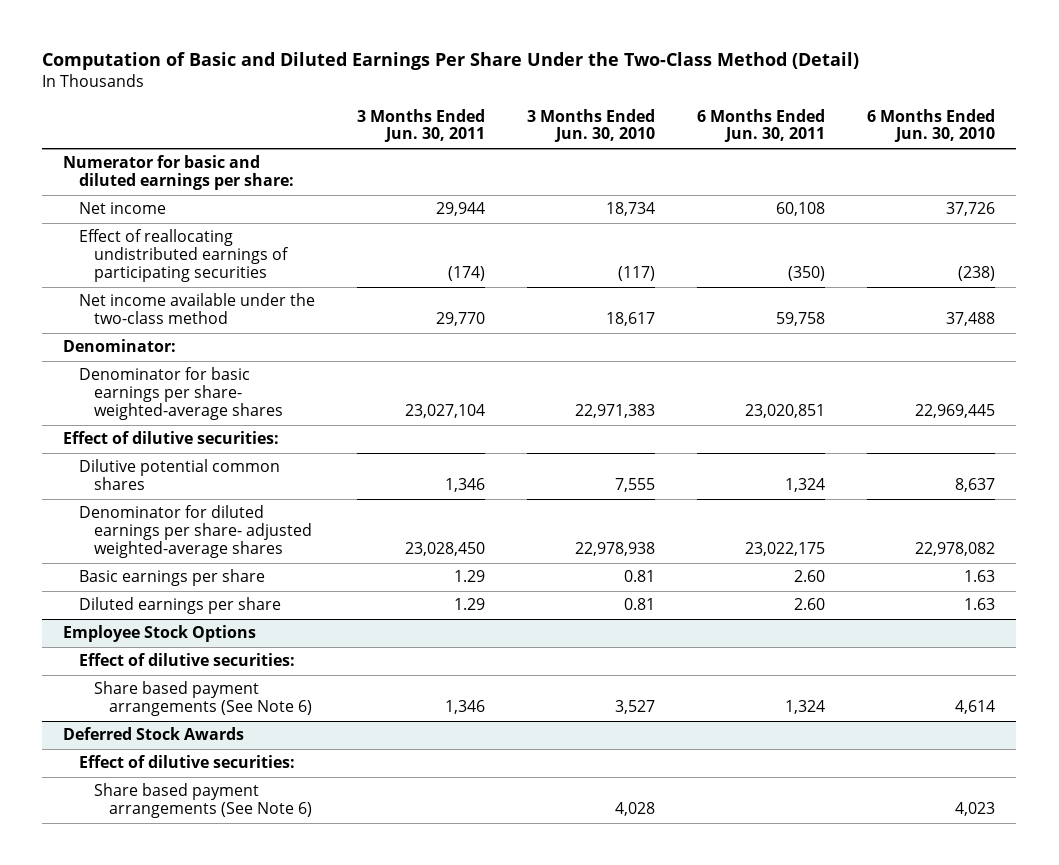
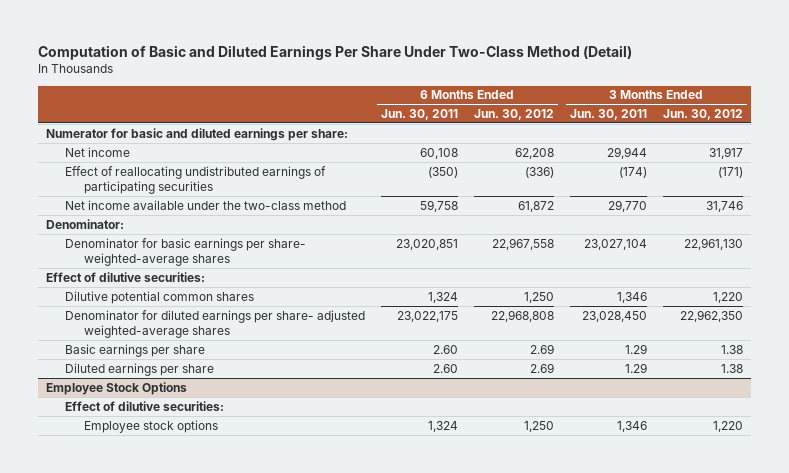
[42,52,860,71] Computation of Basic and Diluted Earnings Per Share Under the Two-Class Method (Detail) -> [37,44,632,60] Computation of Basic and Diluted Earnings Per Share Under Two-Class Method (Detail)
[526,108,655,143] 3 Months Ended Jun. 30, 2010 -> none
[867,108,996,143] 6 Months Ended Jun. 30, 2010 -> none
none -> [473,108,554,120] Jun. 30, 2012
none -> [662,108,743,120] Jun. 30, 2012
[63,727,245,741] Deferred Stock Awards -> none
[78,755,295,769] Effect of dilutive securities: -> none
[94,783,313,819] Share based payment arrangements (See Note 6) -> none
[94,681,313,717] Share based payment arrangements (See Note 6) -> [83,419,218,433] Employee stock options

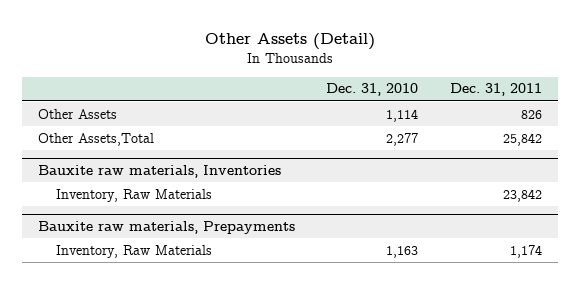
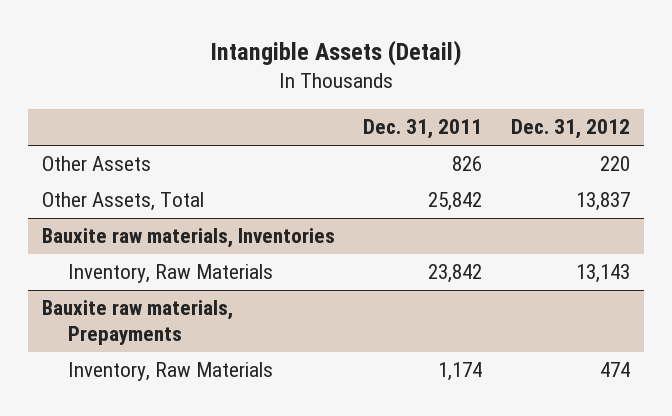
[204,33,375,51] Other Assets (Detail) -> [209,40,462,67] Intangible Assets (Detail)
[326,83,419,97] Dec. 31, 2010 -> none
none -> [510,119,630,140] Dec. 31, 2012
[38,132,155,146] Other Assets,Total -> [42,192,205,212] Other Assets, Total

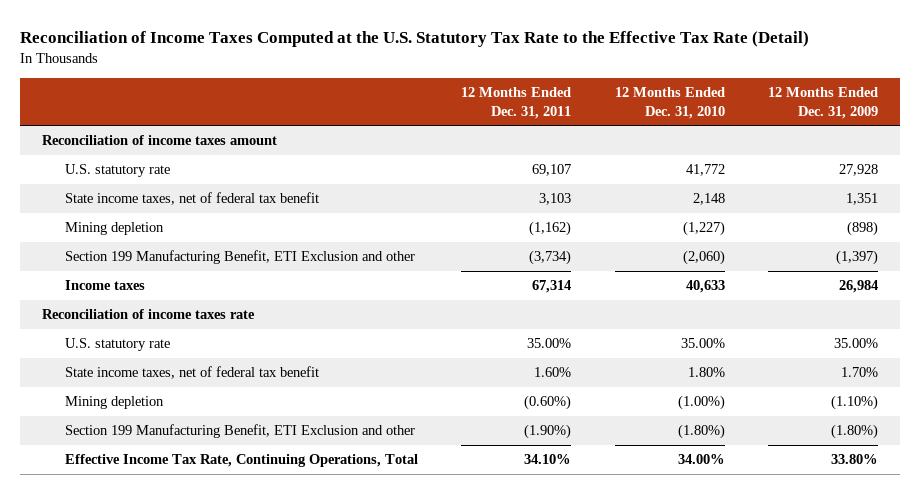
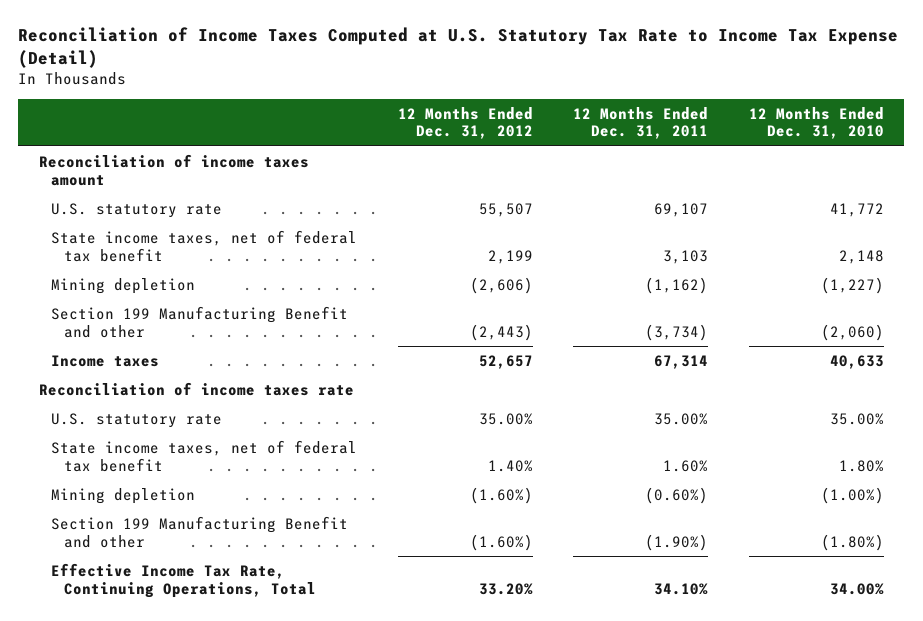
[20,31,810,48] Reconciliation of Income Taxes Computed at the U.S. Statutory Tax Rate to the Effective Tax Rate (Detail) -> [18,27,899,69] Reconciliation of Income Taxes Computed at U.S. Statutory Tax Rate to Income Tax Expense (Detail)
[768,86,879,119] 12 Months Ended Dec. 31, 2009 -> none
none -> [397,106,533,140] 12 Months Ended Dec. 31, 2012
[64,250,415,265] Section 199 Manufacturing Benefit, ETI Exclusion and other -> [51,305,349,338] Section 199 Manufacturing Benefit and other
[64,424,415,439] Section 199 Manufacturing Benefit, ETI Exclusion and other -> [51,515,349,548] Section 199 Manufacturing Benefit and other

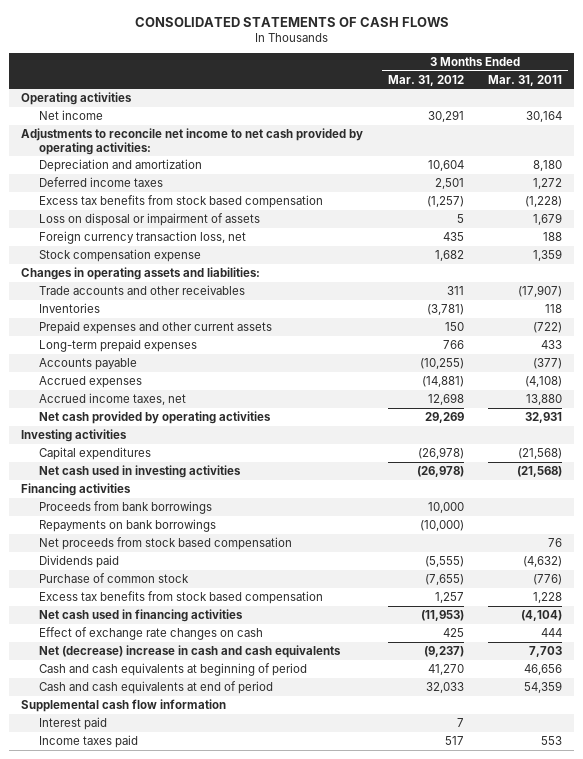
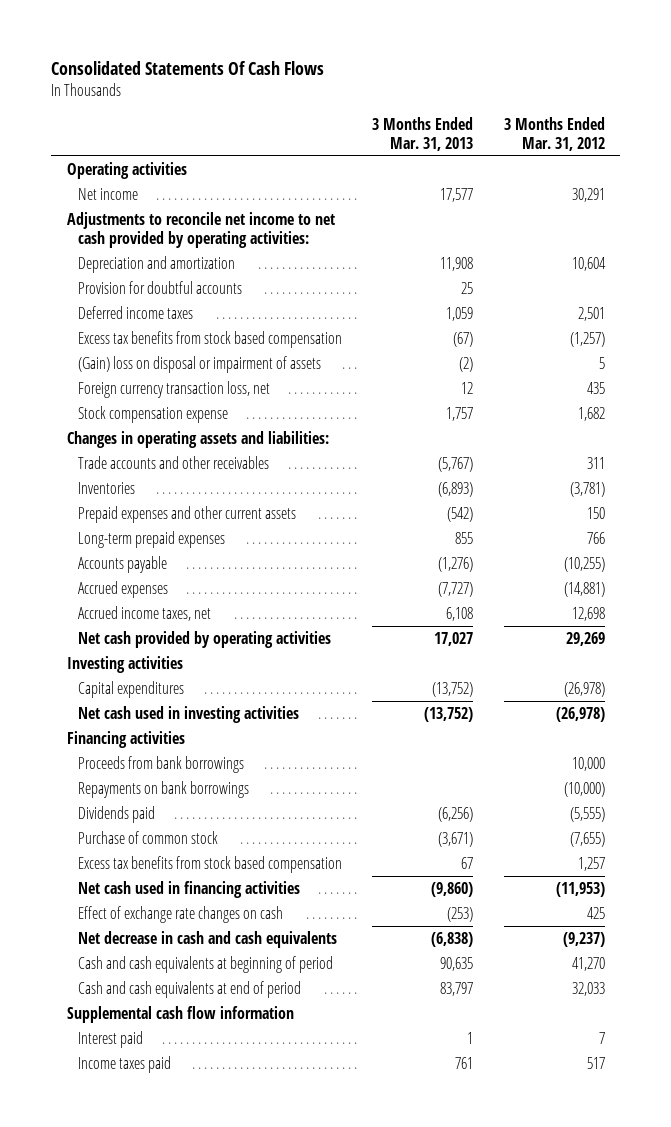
[134,16,449,27] CONSOLIDATED STATEMENTS OF CASH FLOWS -> [51,61,325,76] Consolidated Statements Of Cash Flows
[488,74,563,86] Mar. 31, 2011 -> none
none -> [372,116,474,151] 3 Months Ended Mar. 31, 2013
none -> [77,281,242,295] Provision for doubtful accounts
[38,212,260,226] Loss on disposal or impairment of assets -> [77,356,321,374] (Gain) loss on disposal or impairment of assets
[38,536,292,550] Net proceeds from stock based compensation -> none
[38,644,341,658] Net (decrease) increase in cash and cash equivalents -> [77,931,337,949] Net decrease in cash and cash equivalents

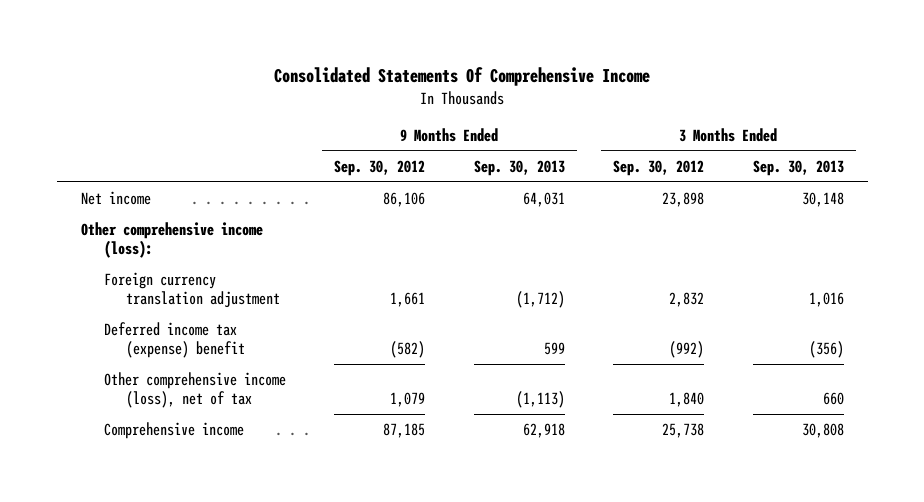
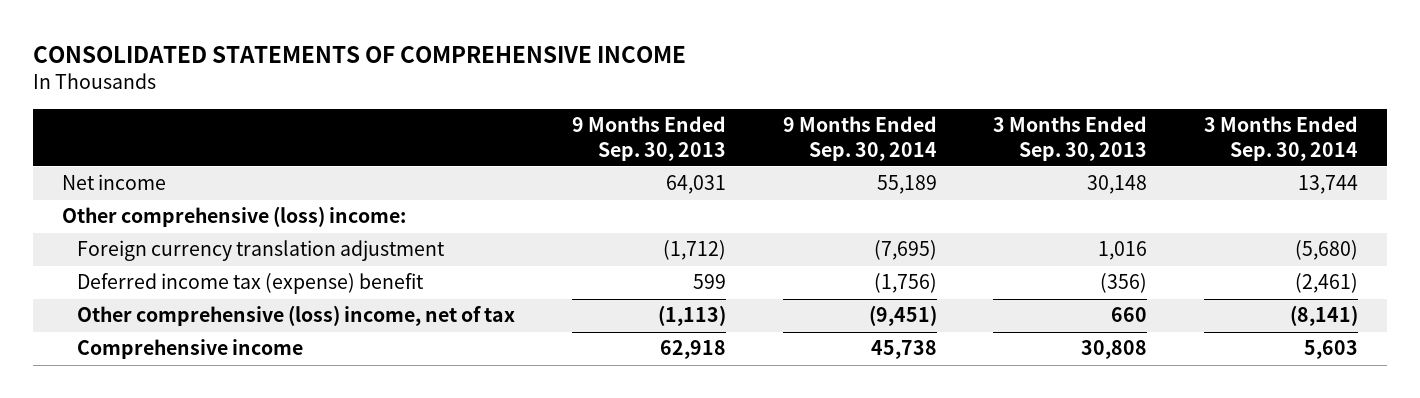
[274,66,651,86] Consolidated Statements Of Comprehensive Income -> [33,46,687,64] CONSOLIDATED STATEMENTS OF COMPREHENSIVE INCOME
[334,159,426,176] Sep. 30, 2012 -> none
[613,159,705,176] Sep. 30, 2012 -> none
none -> [782,115,937,161] 9 Months Ended Sep. 30, 2014
none -> [1204,115,1359,161] 3 Months Ended Sep. 30, 2014
[80,222,263,258] Other comprehensive income (loss): -> [61,206,406,228] Other comprehensive (loss) income:
[103,372,286,408] Other comprehensive income (loss), net of tax -> [76,305,515,327] Other comprehensive (loss) income, net of tax

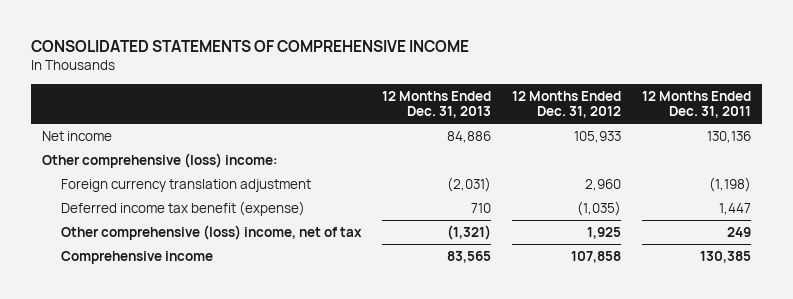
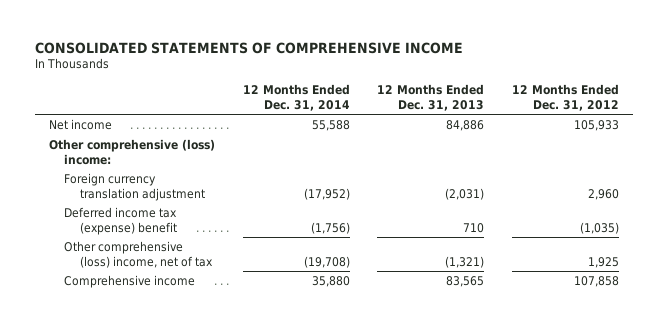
[642,90,752,119] 12 Months Ended Dec. 31, 2011 -> none
none -> [242,84,350,111] 12 Months Ended Dec. 31, 2014
[60,200,305,216] Deferred income tax benefit (expense) -> [64,207,178,235] Deferred income tax (expense) benefit

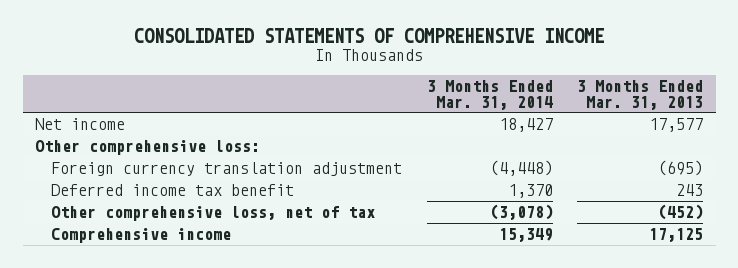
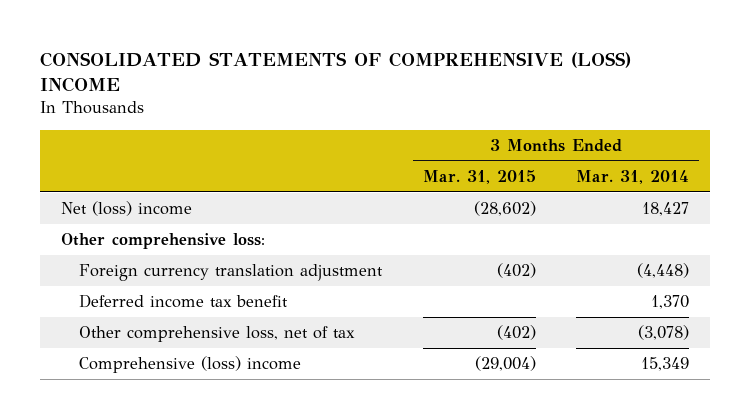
[134,28,605,44] CONSOLIDATED STATEMENTS OF COMPREHENSIVE INCOME -> [40,51,632,93] CONSOLIDATED STATEMENTS OF COMPREHENSIVE (LOSS) INCOME
[577,79,704,110] 3 Months Ended Mar. 31, 2013 -> none
none -> [422,169,536,184] Mar. 31, 2015
[34,117,125,130] Net income -> [60,201,192,217] Net (loss) income
[50,227,231,243] Comprehensive income -> [79,356,302,374] Comprehensive (loss) income

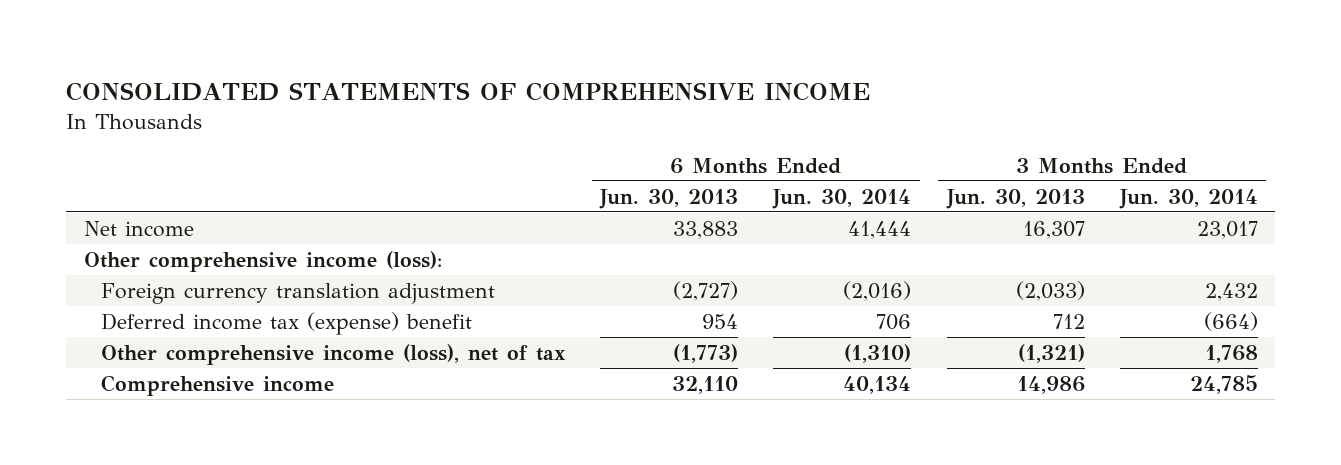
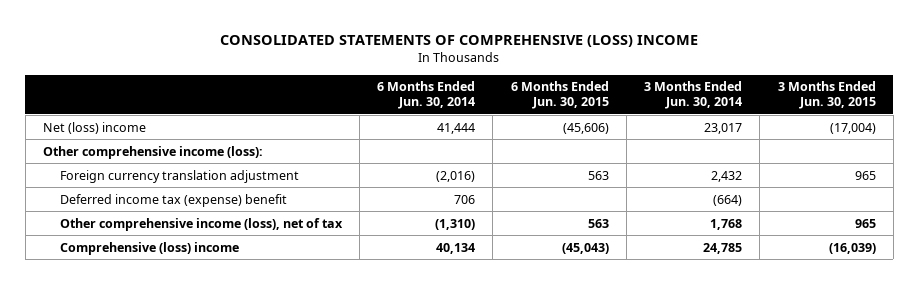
[66,81,871,101] CONSOLIDATED STATEMENTS OF COMPREHENSIVE INCOME -> [220,34,699,47] CONSOLIDATED STATEMENTS OF COMPREHENSIVE (LOSS) INCOME
[599,188,739,209] Jun. 30, 2013 -> none
[945,188,1085,209] Jun. 30, 2013 -> none
none -> [510,81,609,110] 6 Months Ended Jun. 30, 2015
none -> [777,81,876,110] 3 Months Ended Jun. 30, 2015
[83,220,194,237] Net income -> [42,121,146,134] Net (loss) income
[101,374,335,396] Comprehensive income -> [59,241,239,255] Comprehensive (loss) income

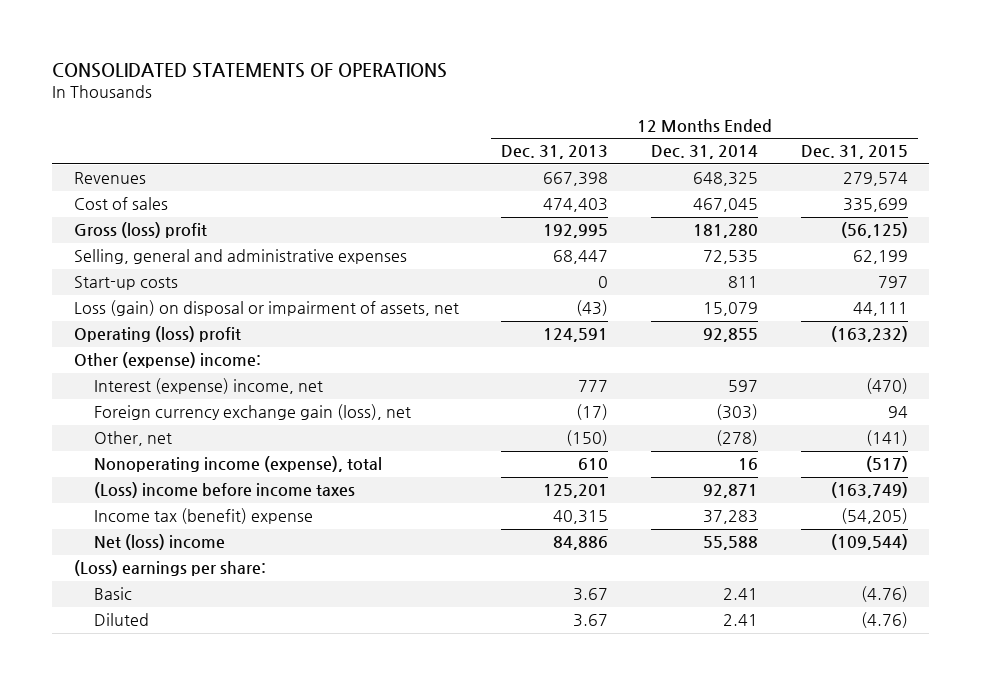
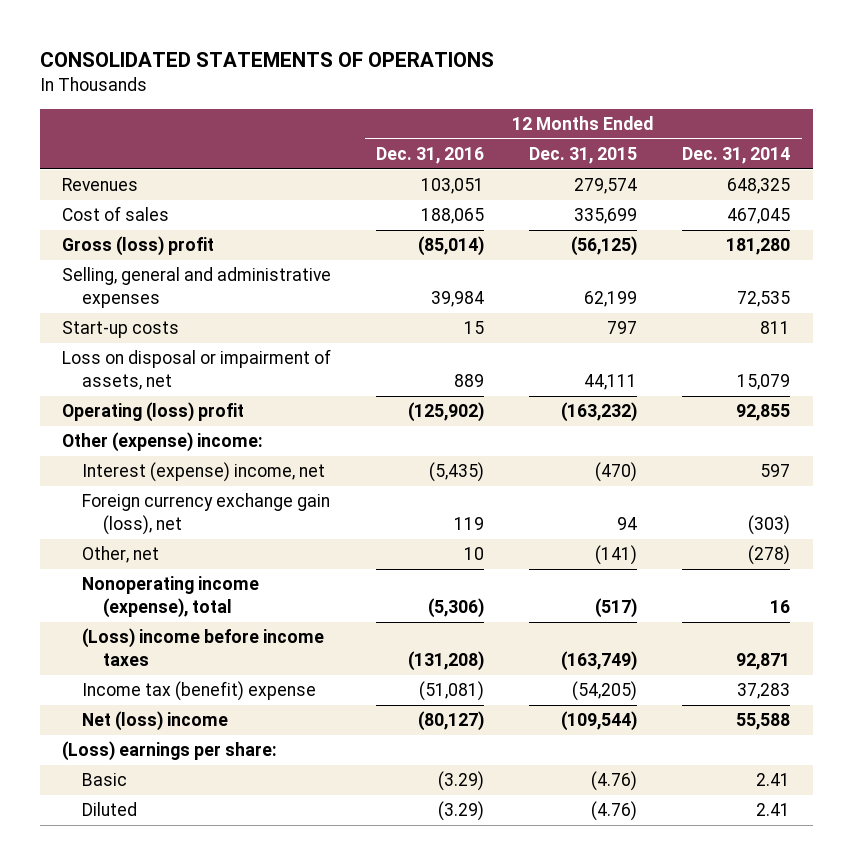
[501,145,609,160] Dec. 31, 2013 -> none
none -> [376,147,485,165] Dec. 31, 2016
[73,300,459,317] Loss (gain) on disposal or impairment of assets, net -> [62,349,332,391] Loss on disposal or impairment of assets, net

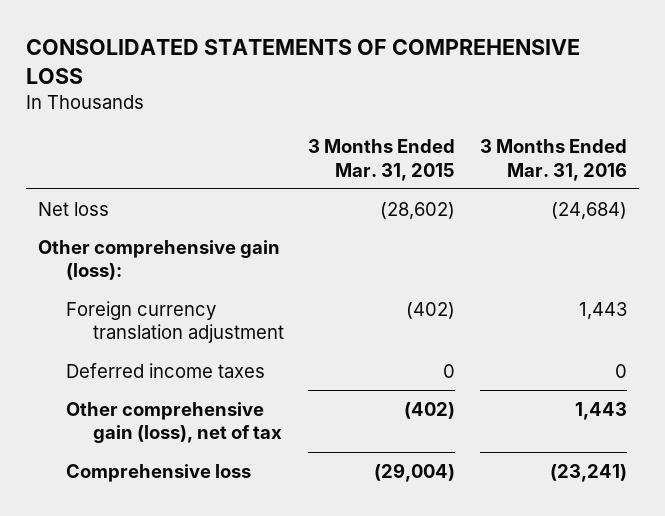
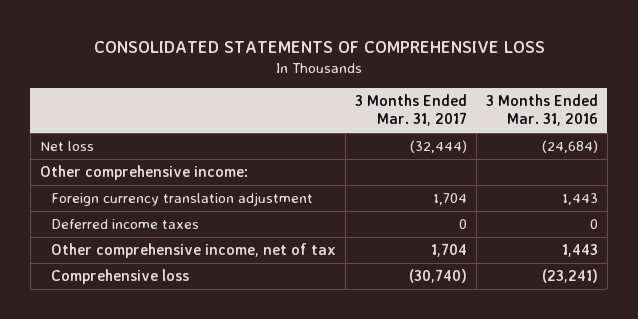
[308,138,456,181] 3 Months Ended Mar. 31, 2015 -> none
none -> [354,94,467,127] 3 Months Ended Mar. 31, 2017
[38,239,281,281] Other comprehensive gain (loss): -> [39,165,248,181] Other comprehensive income:
[65,401,282,444] Other comprehensive gain (loss), net of tax -> [50,243,336,259] Other comprehensive income, net of tax

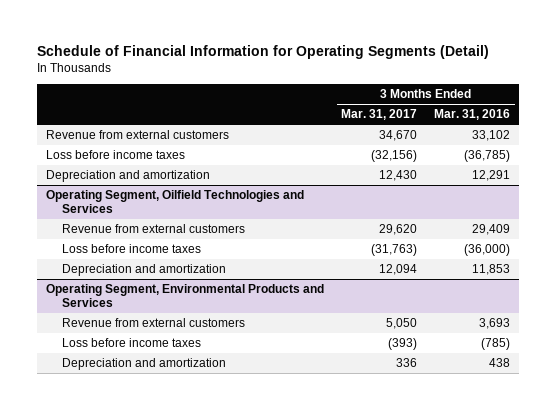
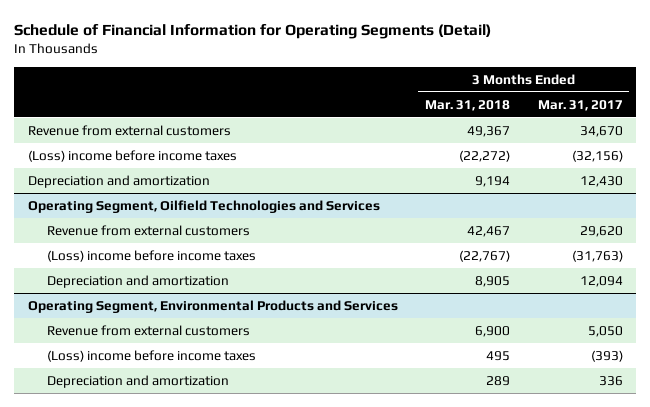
[434,109,511,121] Mar. 31, 2016 -> none
none -> [425,99,511,111] Mar. 31, 2018
[45,150,185,160] Loss before income taxes -> [27,149,237,162] (Loss) income before income taxes
[61,244,201,254] Loss before income taxes -> [46,249,256,262] (Loss) income before income taxes
[61,338,201,348] Loss before income taxes -> [46,349,256,362] (Loss) income before income taxes

